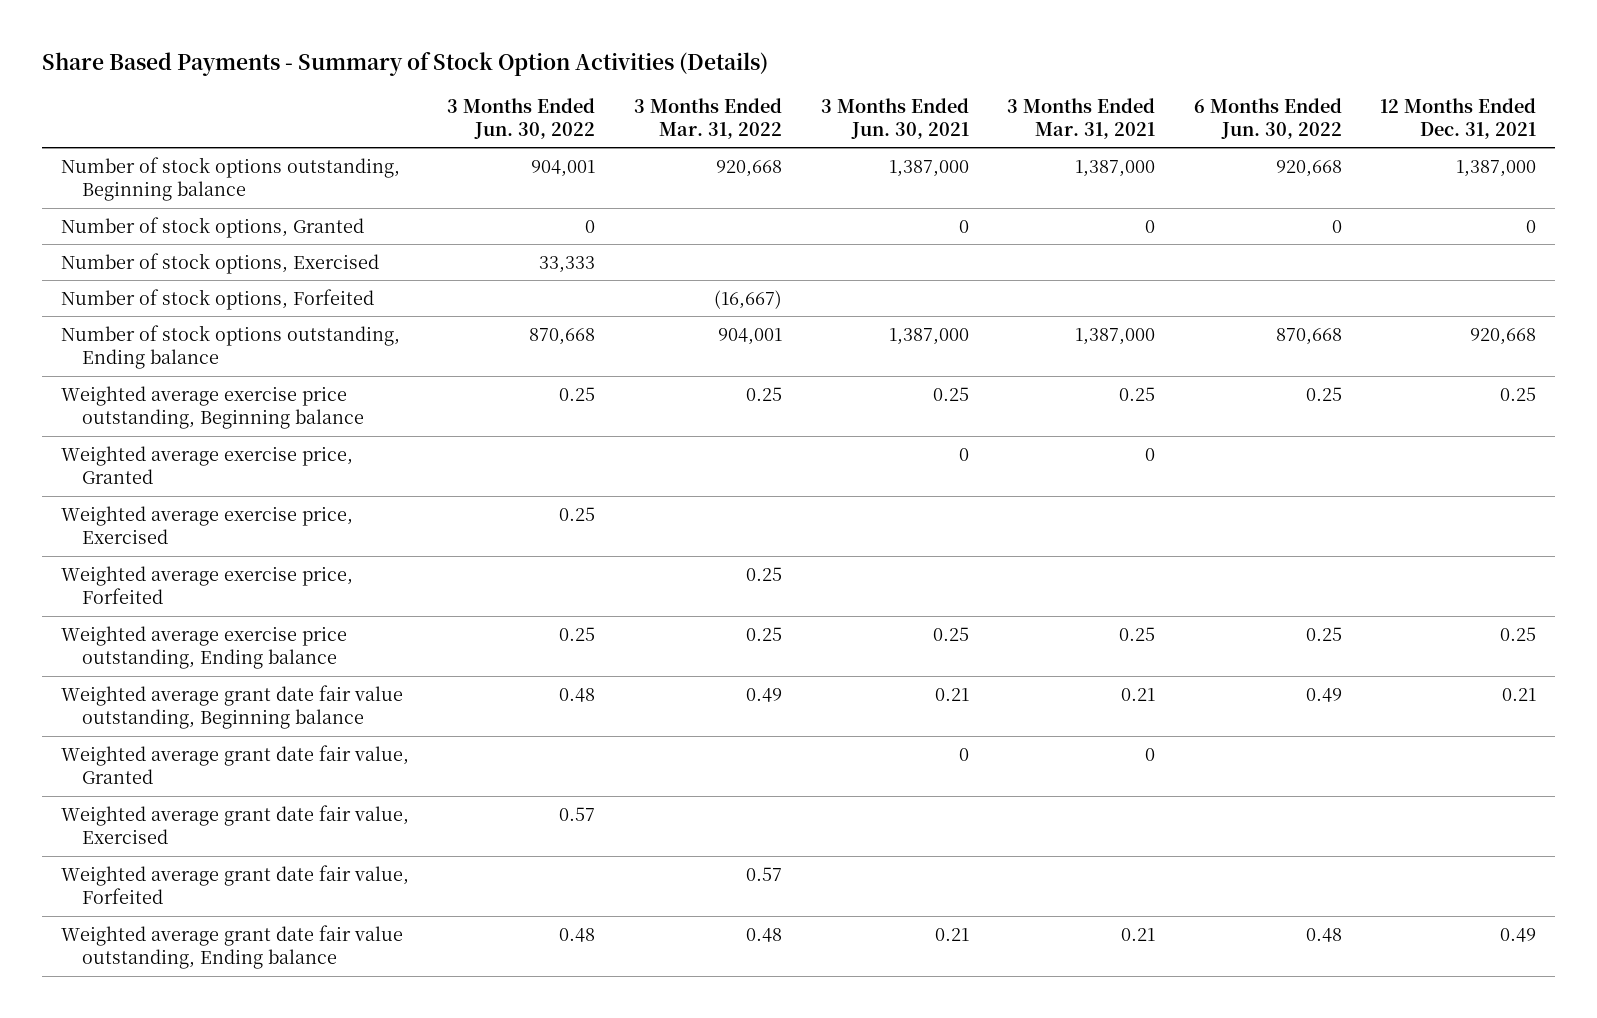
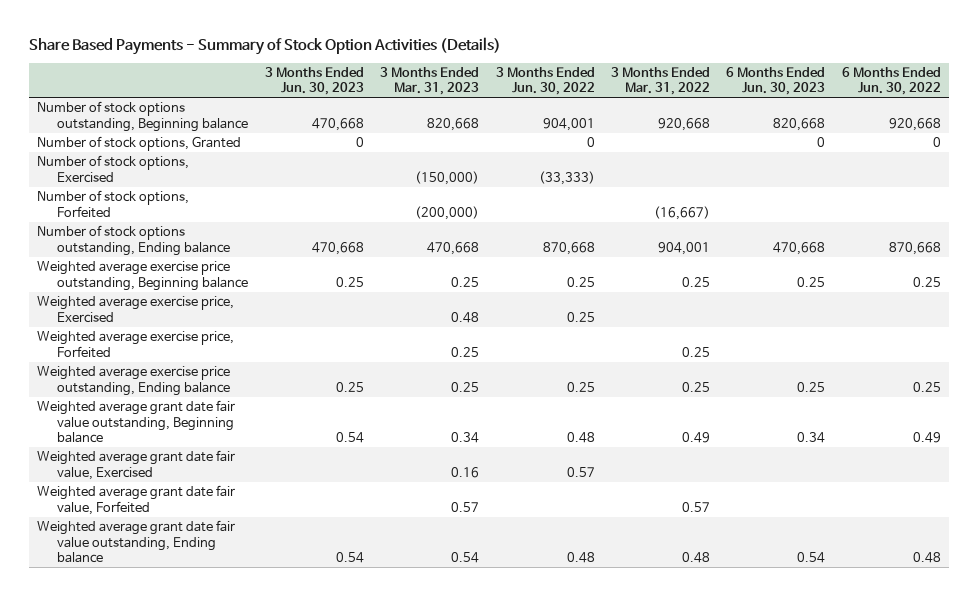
[820,97,969,139] 3 Months Ended Jun. 30, 2021 -> none
[1007,97,1156,139] 3 Months Ended Mar. 31, 2021 -> none
[1380,97,1537,139] 12 Months Ended Dec. 31, 2021 -> none
none -> [264,66,364,96] 3 Months Ended Jun. 30, 2023
none -> [380,66,480,96] 3 Months Ended Mar. 31, 2023
none -> [726,66,826,96] 6 Months Ended Jun. 30, 2023
[539,255,596,273] 33,333 -> [538,170,595,185] (33,333)
[60,445,353,485] Weighted average exercise price, Granted -> none
[60,744,409,785] Weighted average grant date fair value, Granted -> none

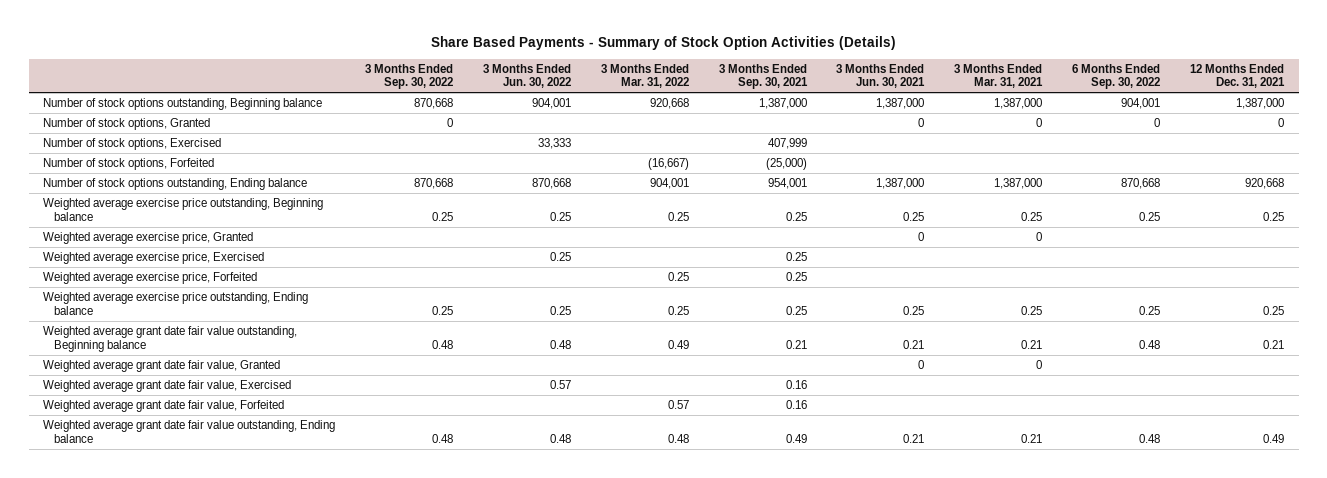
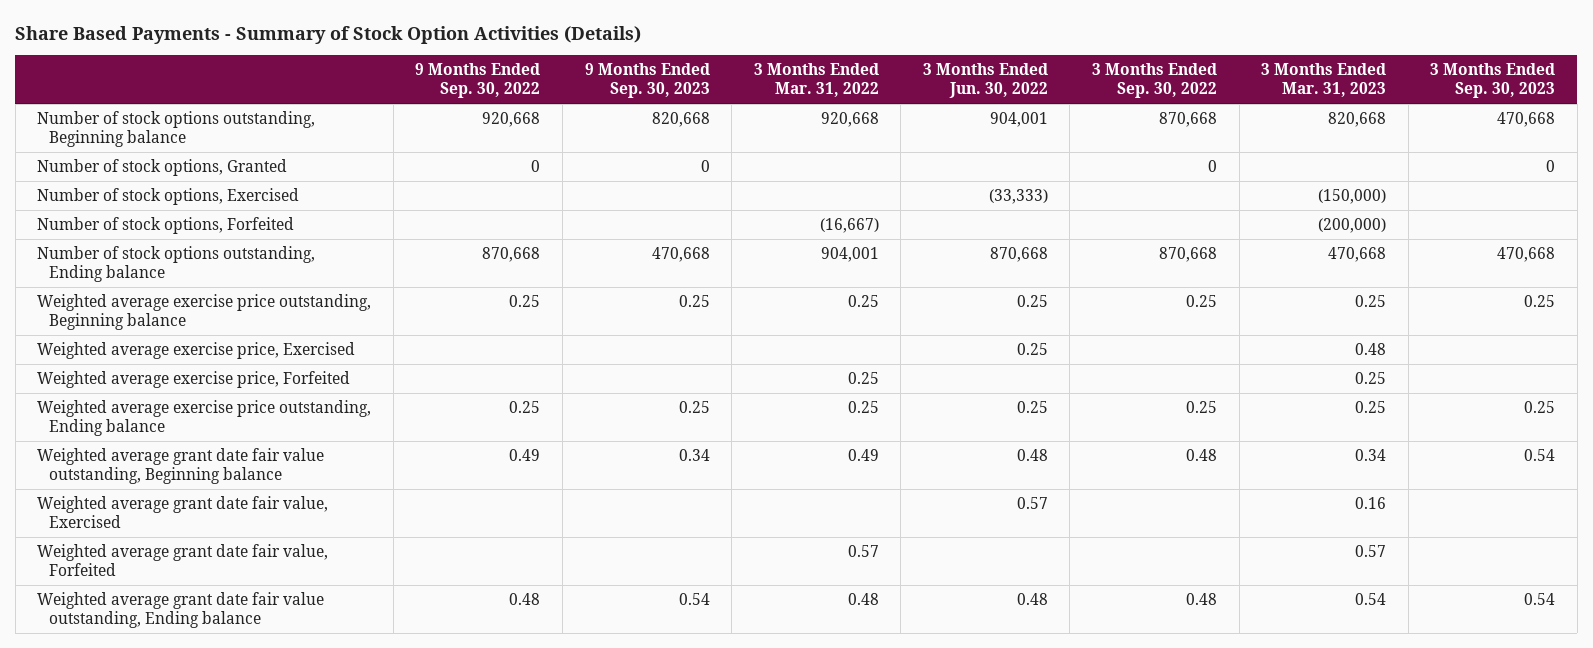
[718,63,808,90] 3 Months Ended Sep. 30, 2021 -> none
[836,63,926,89] 3 Months Ended Jun. 30, 2021 -> none
[954,63,1044,89] 3 Months Ended Mar. 31, 2021 -> none
[1071,63,1160,90] 6 Months Ended Sep. 30, 2022 -> none
[1189,63,1285,89] 12 Months Ended Dec. 31, 2021 -> none
none -> [415,63,541,99] 9 Months Ended Sep. 30, 2022
none -> [584,63,710,99] 9 Months Ended Sep. 30, 2023
none -> [1261,63,1387,98] 3 Months Ended Mar. 31, 2023
none -> [1430,63,1556,99] 3 Months Ended Sep. 30, 2023
[538,138,572,150] 33,333 -> [988,189,1048,205] (33,333)
[43,232,254,245] Weighted average exercise price, Granted -> none
[43,360,281,373] Weighted average grant date fair value, Granted -> none

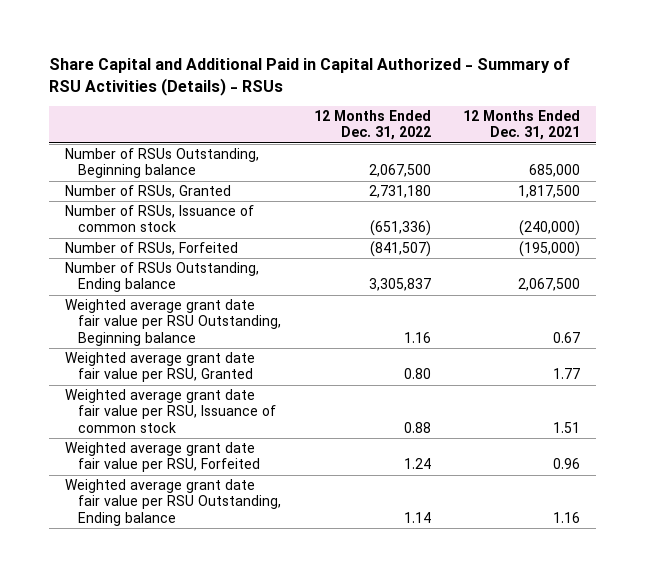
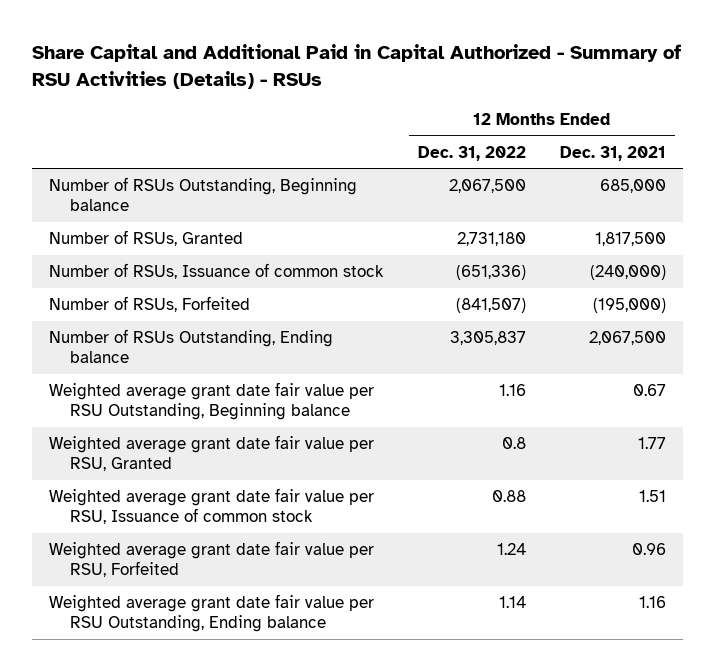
[403,368,431,380] 0.80 -> [501,437,526,450] 0.8

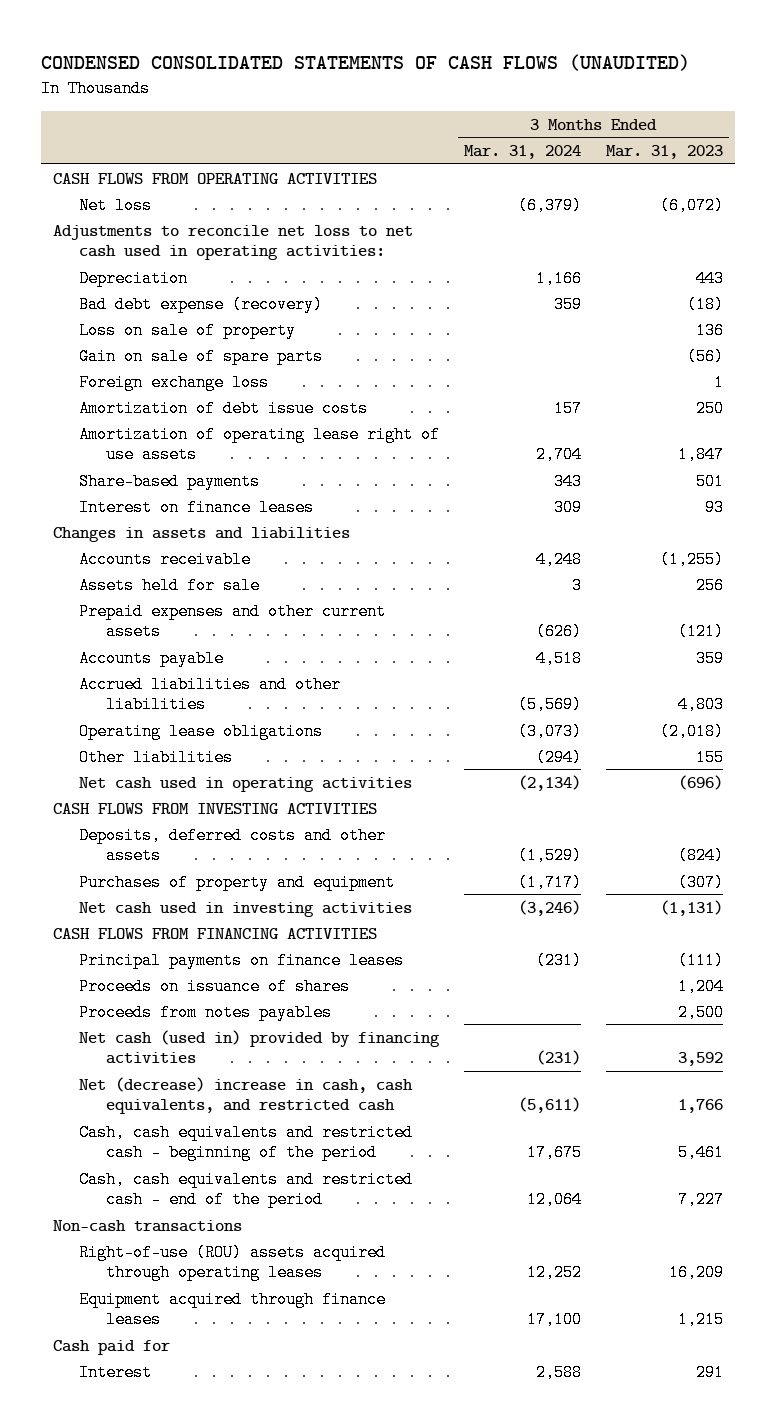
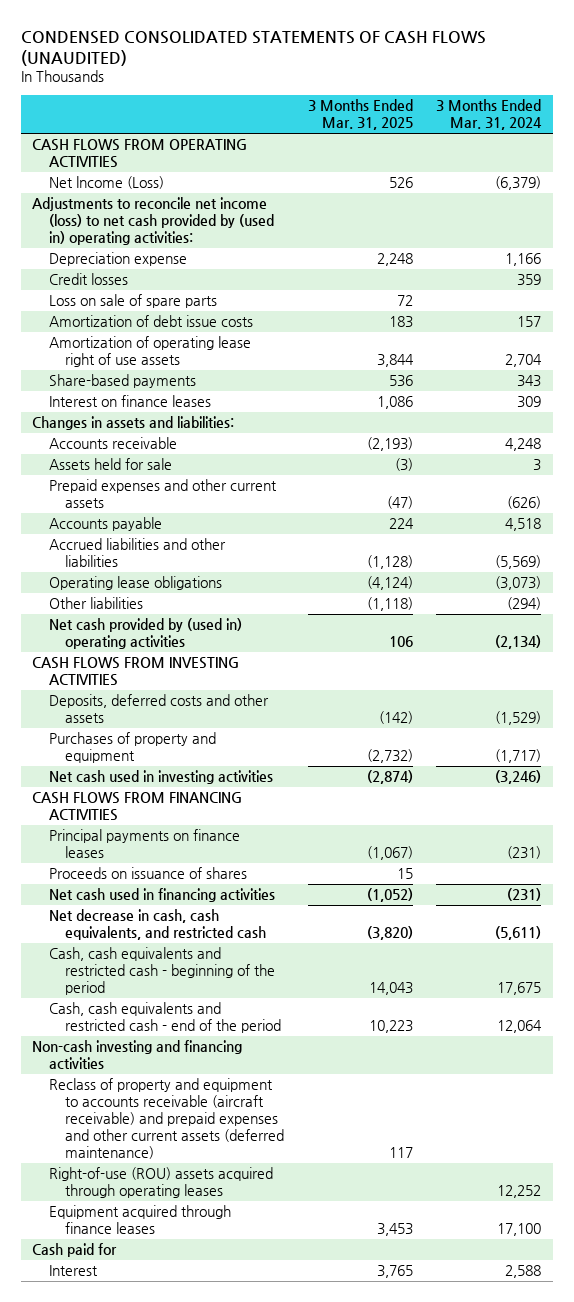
[605,145,723,160] Mar. 31, 2023 -> none
none -> [307,99,413,131] 3 Months Ended Mar. 31, 2025
[79,321,297,339] Loss on sale of property -> none
[79,373,270,391] Foreign exchange loss -> none
[79,196,153,214] Net loss -> [48,176,164,190] Net lncome (Loss)
[52,224,413,261] Adjustments to reconcile net loss to net cash used in operating activities: -> [32,197,274,246] Adjustments to reconcile net income (loss) to net cash provided by (used in) operating activities:
[79,269,189,287] Depreciation -> [48,252,187,267] Depreciation expense
[79,295,324,313] Bad debt expense (recovery) -> [48,273,128,286] Credit losses
[79,347,324,365] Gain on sale of spare parts -> [48,294,217,309] Loss on sale of spare parts
[52,526,350,542] Changes in assets and liabilities -> [32,416,235,431] Changes in assets and liabilities:
[79,776,413,792] Net cash used in operating activities -> [48,618,242,650] Net cash provided by (used in) operating activities
[79,1003,333,1021] Proceeds from notes payables -> none
[79,1029,441,1065] Net cash (used in) provided by financing activities -> [48,888,275,903] Net cash used in financing activities
[79,1076,414,1115] Net (decrease) increase in cash, cash equivalents, and restricted cash -> [48,909,267,941] Net decrease in cash, cash equivalents, and restricted cash
[52,1219,242,1232] Non-cash transactions -> [32,1040,243,1070] Non-cash investing and financing activities
none -> [48,1078,285,1160] Reclass of property and equipment to accounts receivable (aircraft receivable) and prepaid expenses and other current assets (deferred maintenance)

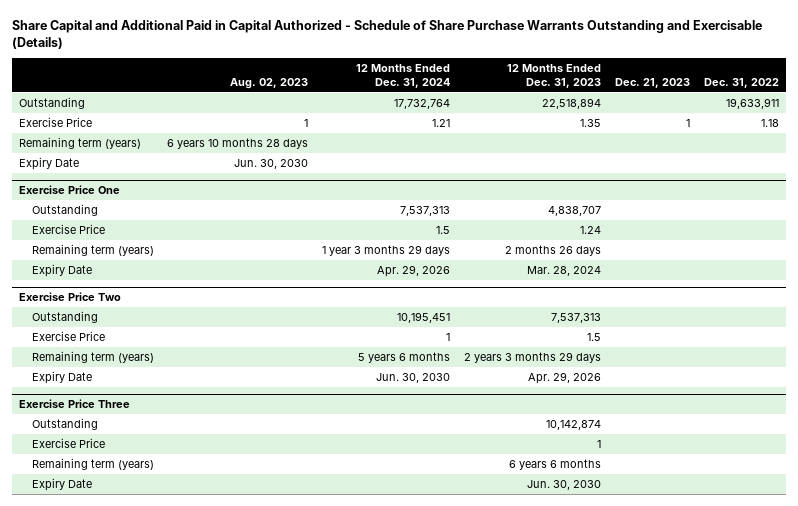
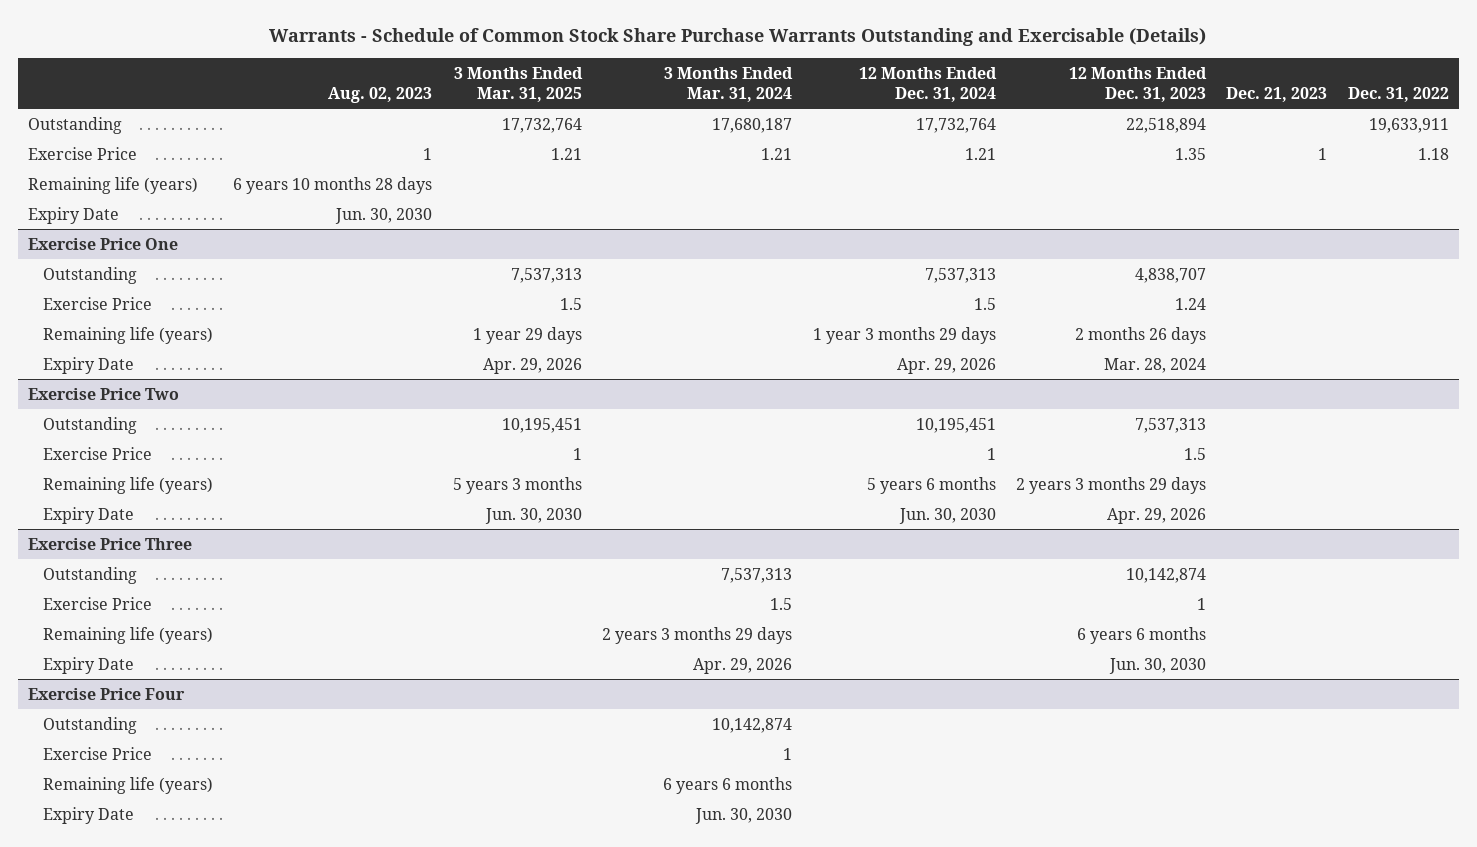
[12,19,763,49] Share Capital and Additional Paid in Capital Authorized - Schedule of Share Purchase Warrants Outstanding and Exercisable (Details) -> [269,28,1207,47] Warrants - Schedule of Common Stock Share Purchase Warrants Outstanding and Exercisable (Details)
none -> [453,66,583,103] 3 Months Ended Mar. 31, 2025
none -> [664,66,794,103] 3 Months Ended Mar. 31, 2024
[19,136,142,149] Remaining term (years) -> [27,176,198,194] Remaining life (years)
[31,243,154,256] Remaining term (years) -> [43,326,214,344] Remaining life (years)
[31,350,154,363] Remaining term (years) -> [43,476,214,494] Remaining life (years)
[31,457,154,470] Remaining term (years) -> [43,626,214,644] Remaining life (years)
none -> [27,687,185,700] Exercise Price Four
none -> [43,716,138,734] Outstanding
none -> [43,746,153,760] Exercise Price
none -> [43,776,214,794] Remaining life (years)
none -> [43,806,135,824] Expiry Date

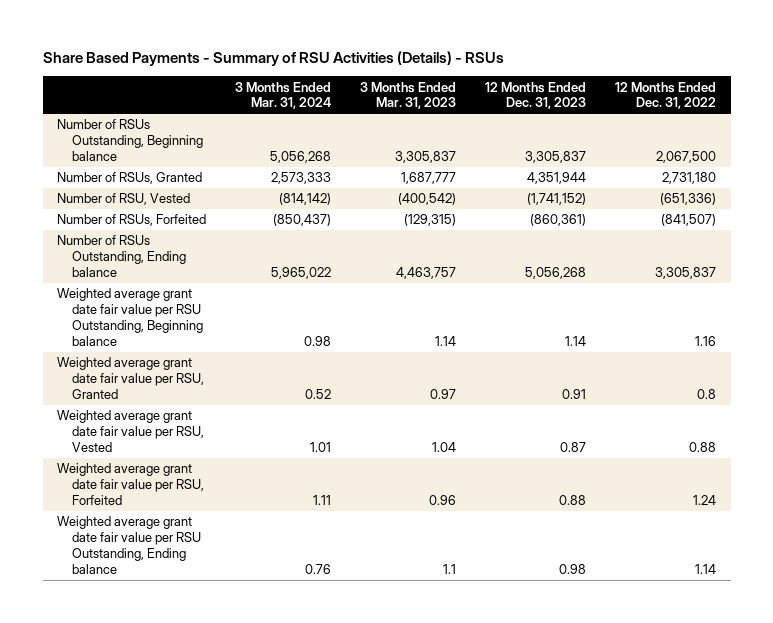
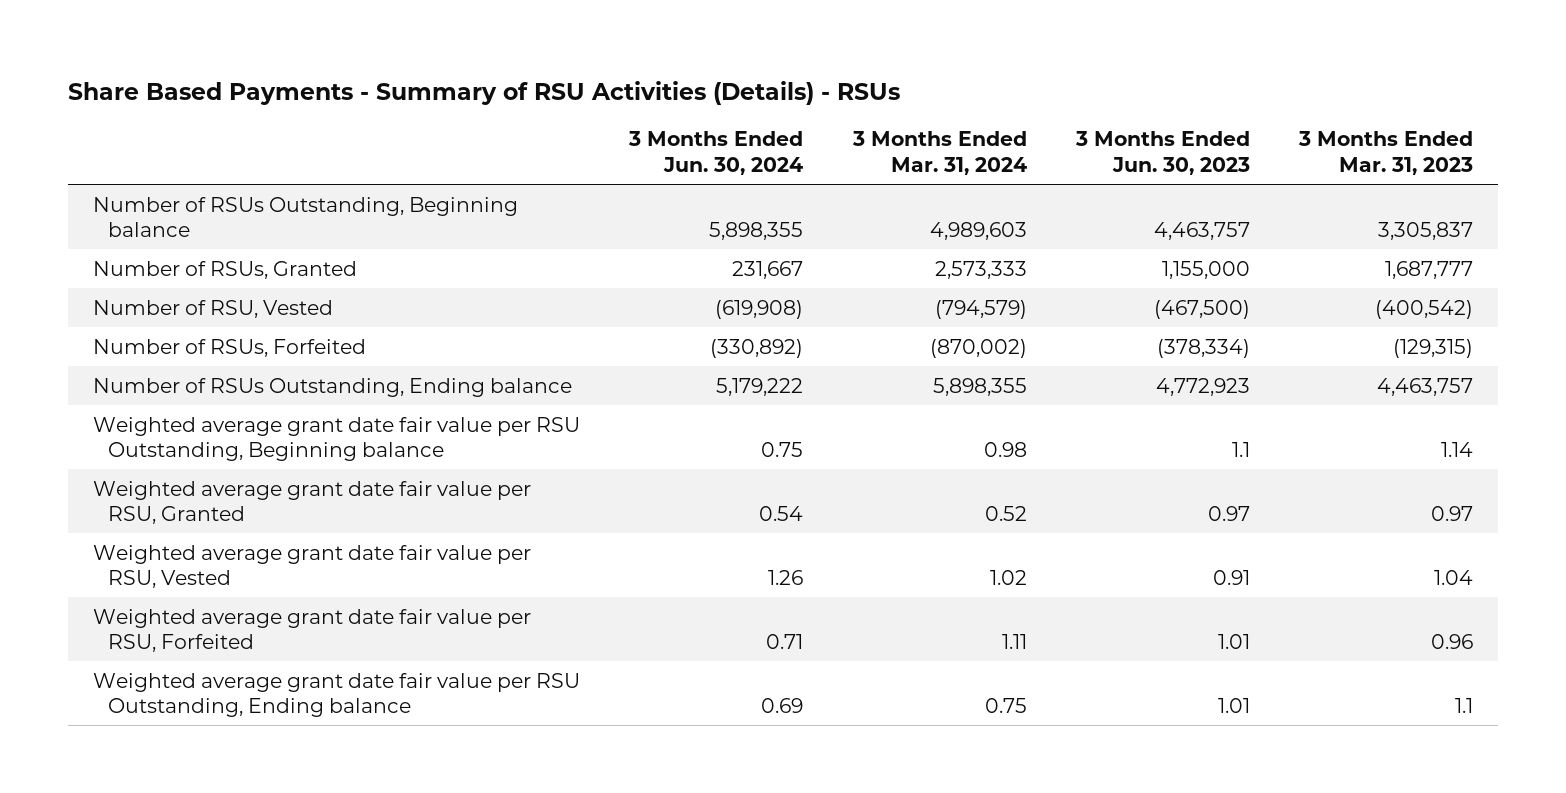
[485,81,587,110] 12 Months Ended Dec. 31, 2023 -> none
[615,81,717,110] 12 Months Ended Dec. 31, 2022 -> none
none -> [628,131,804,175] 3 Months Ended Jun. 30, 2024
none -> [1075,131,1251,175] 3 Months Ended Jun. 30, 2023
[270,151,332,164] 5,056,268 -> [929,221,1027,240] 4,989,603
[279,193,332,206] (814,142) -> [934,299,1027,319] (794,579)
[273,214,332,227] (850,437) -> [929,338,1027,358] (870,002)
[271,267,332,280] 5,965,022 -> [932,377,1027,396] 5,898,355
[310,442,332,453] 1.01 -> [989,569,1027,585] 1.02
[305,563,332,574] 0.76 -> [984,697,1027,713] 0.75

